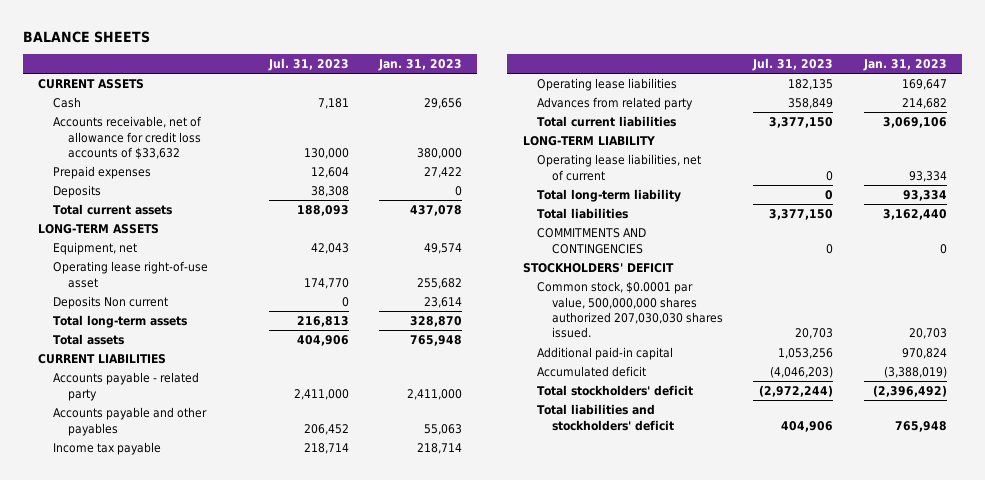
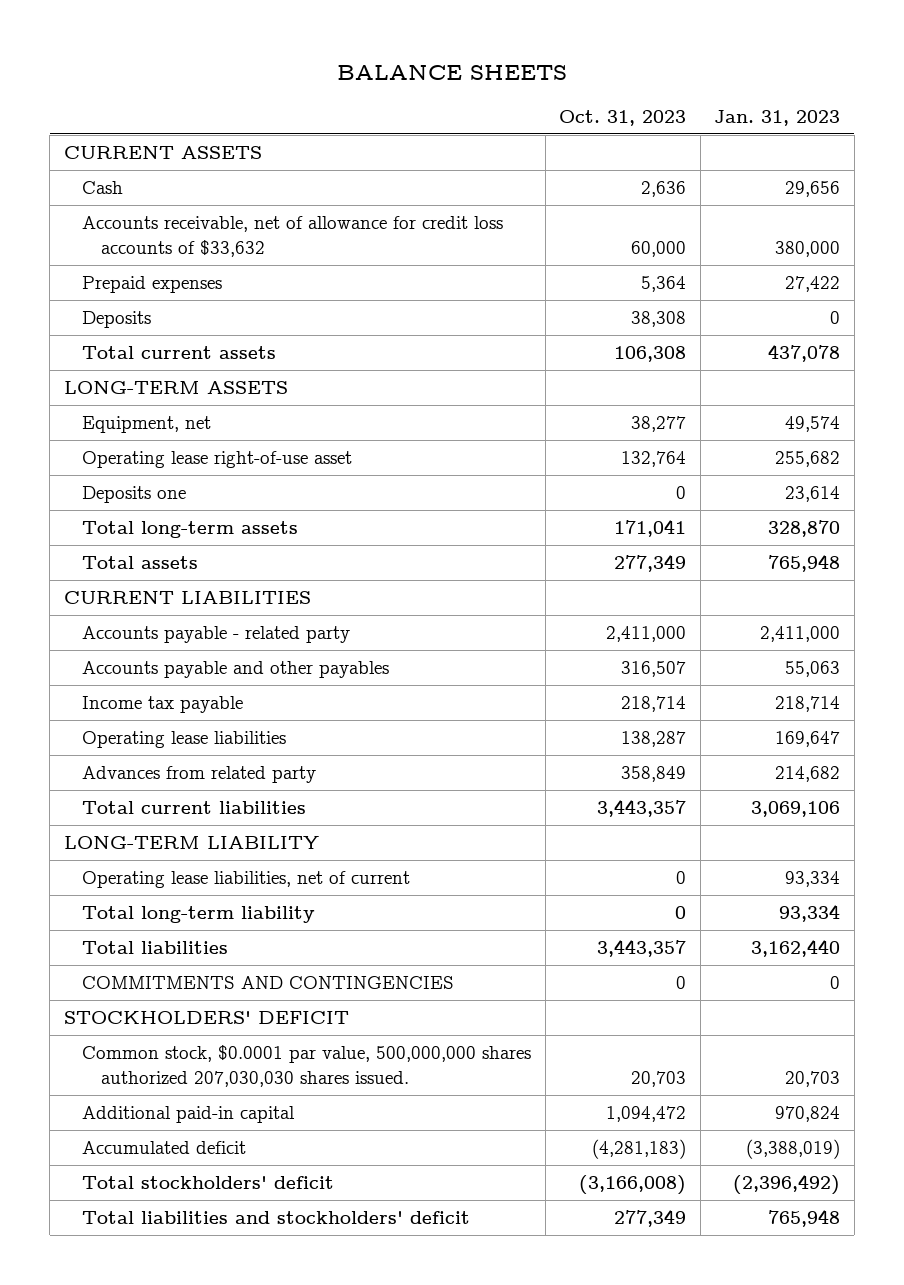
[268,58,350,72] Jul. 31, 2023 -> none
none -> [559,110,687,127] Oct. 31, 2023
[53,296,169,310] Deposits Non current -> [82,486,187,504] Deposits one

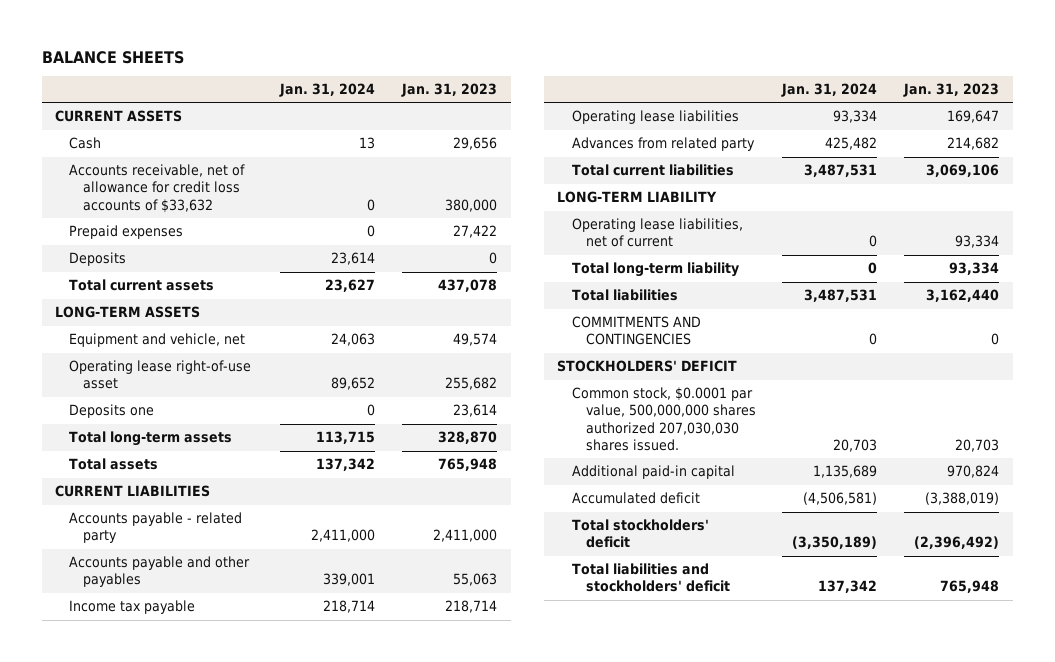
[559,110,687,127] Oct. 31, 2023 -> none
none -> [279,83,376,98] Jan. 31, 2024
[82,416,212,434] Equipment, net -> [69,333,246,348] Equipment and vehicle, net

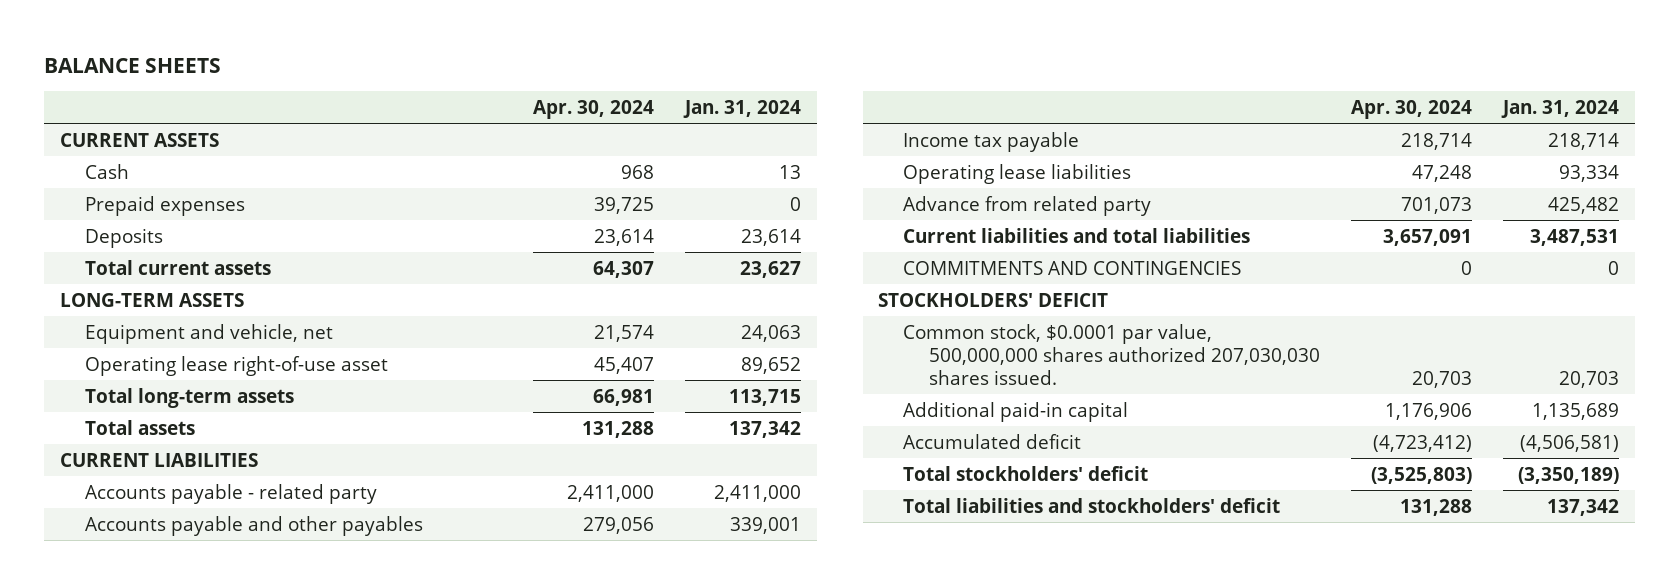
[401,83,498,98] Jan. 31, 2023 -> none
none -> [532,99,654,119] Apr. 30, 2024
[69,164,246,213] Accounts receivable, net of allowance for credit loss accounts of $33,632 -> none
[69,404,155,419] Deposits one -> none
[557,191,718,204] LONG-TERM LIABILITY -> none
[571,218,743,248] Operating lease liabilities, net of current -> none
[571,262,739,278] Total long-term liability -> none
[571,289,678,302] Total liabilities -> none
[571,137,755,152] Advances from related party -> [903,195,1152,216] Advance from related party
[571,164,734,177] Total current liabilities -> [903,227,1251,243] Current liabilities and total liabilities

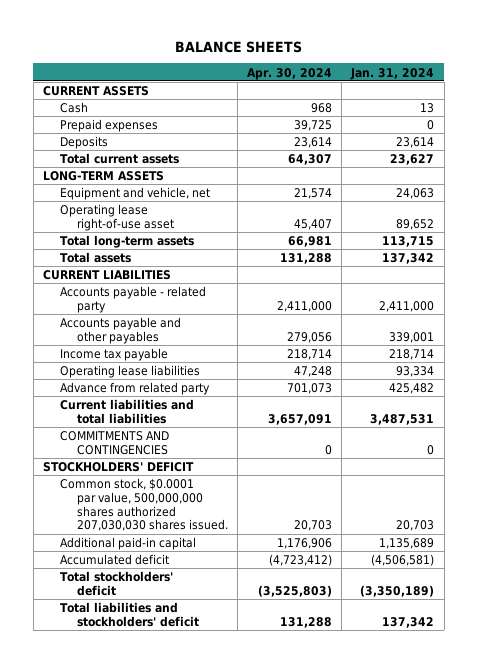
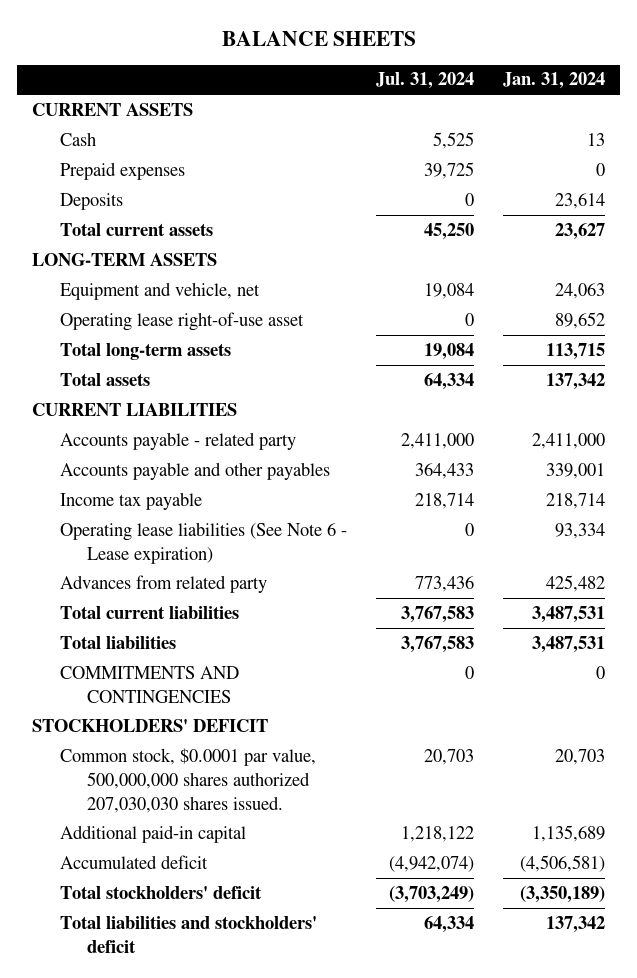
[246,67,332,80] Apr. 30, 2024 -> none
none -> [375,72,474,90] Jul. 31, 2024
[59,365,200,379] Operating lease liabilities -> [59,521,347,564] Operating lease liabilities (See Note 6 - Lease expiration)
[59,382,210,396] Advance from related party -> [59,574,267,593] Advances from related party
[59,399,194,424] Current liabilities and total liabilities -> [59,605,239,619] Total current liabilities
none -> [59,635,176,649] Total liabilities

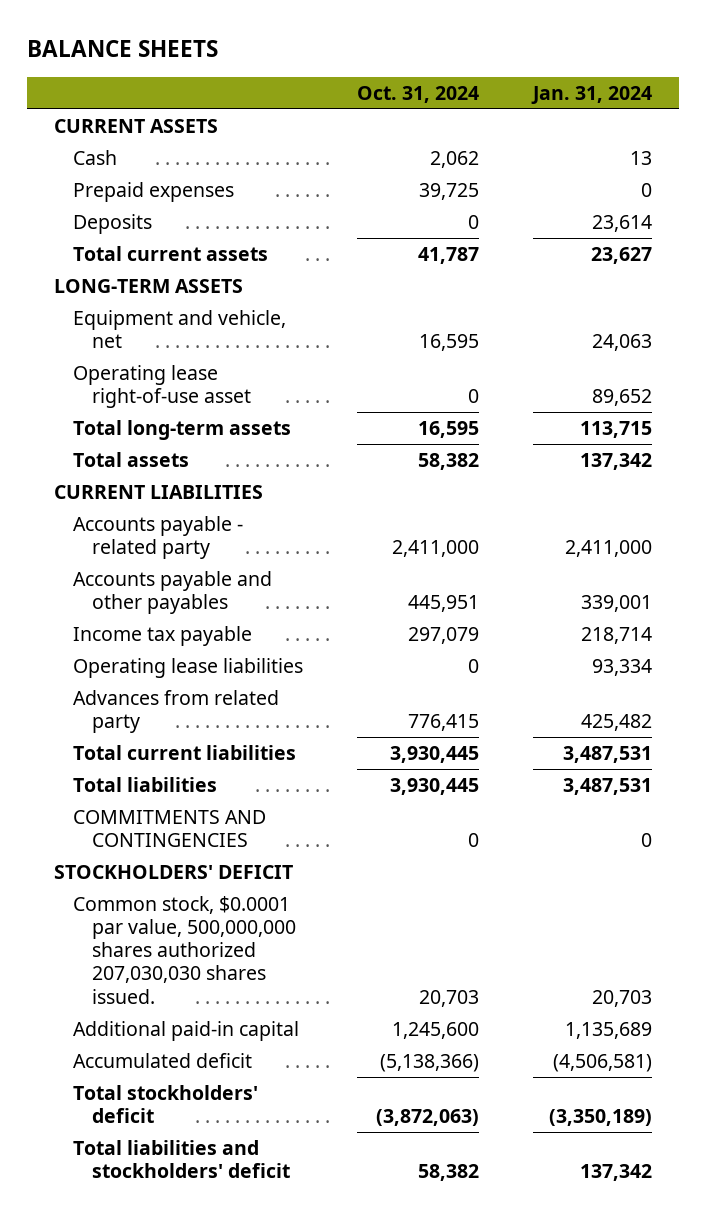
[375,72,474,90] Jul. 31, 2024 -> none
none -> [357,85,480,103] Oct. 31, 2024
[59,521,347,564] Operating lease liabilities (See Note 6 - Lease expiration) -> [72,658,303,679] Operating lease liabilities

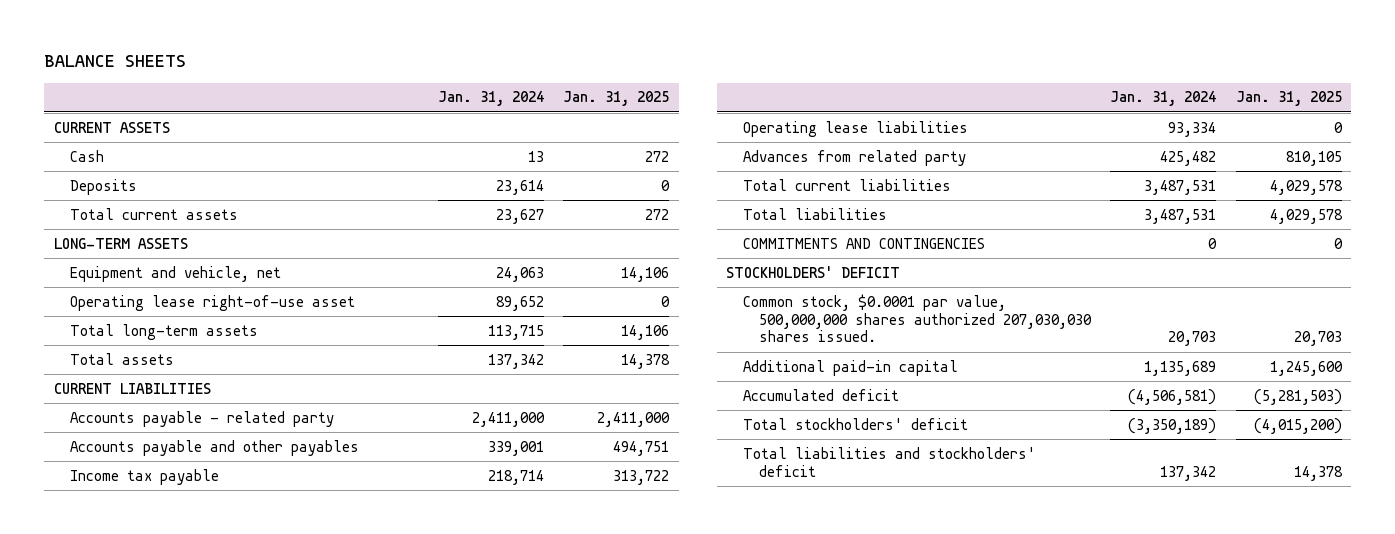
[357,85,480,103] Oct. 31, 2024 -> none
none -> [562,91,669,107] Jan. 31, 2025
[72,182,234,203] Prepaid expenses -> none

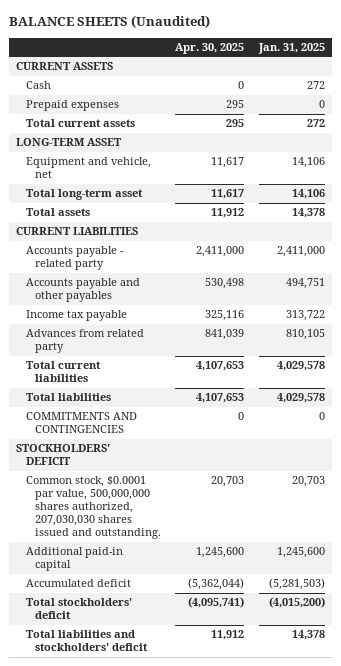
[43,55,186,68] BALANCE SHEETS -> [9,15,211,29] BALANCE SHEETS (Unaudited)
[437,91,544,107] Jan. 31, 2024 -> none
none -> [175,43,245,55] Apr. 30, 2025
[69,178,137,195] Deposits -> none
none -> [25,100,119,112] Prepaid expenses
[53,237,188,249] LONG-TERM ASSETS -> [16,138,123,147] LONG-TERM ASSET
[69,294,355,311] Operating lease right-of-use asset -> none
[69,323,258,340] Total long-term assets -> [25,189,143,201] Total long-term asset
[742,120,968,137] Operating lease liabilities -> none
[742,293,1092,343] Common stock, $0.0001 par value, 500,000,000 shares authorized 207,030,030 shares issued. -> [25,476,161,540] Common stock, $0.0001 par value, 500,000,000 shares authorized, 207,030,030 shares issued and outstanding.

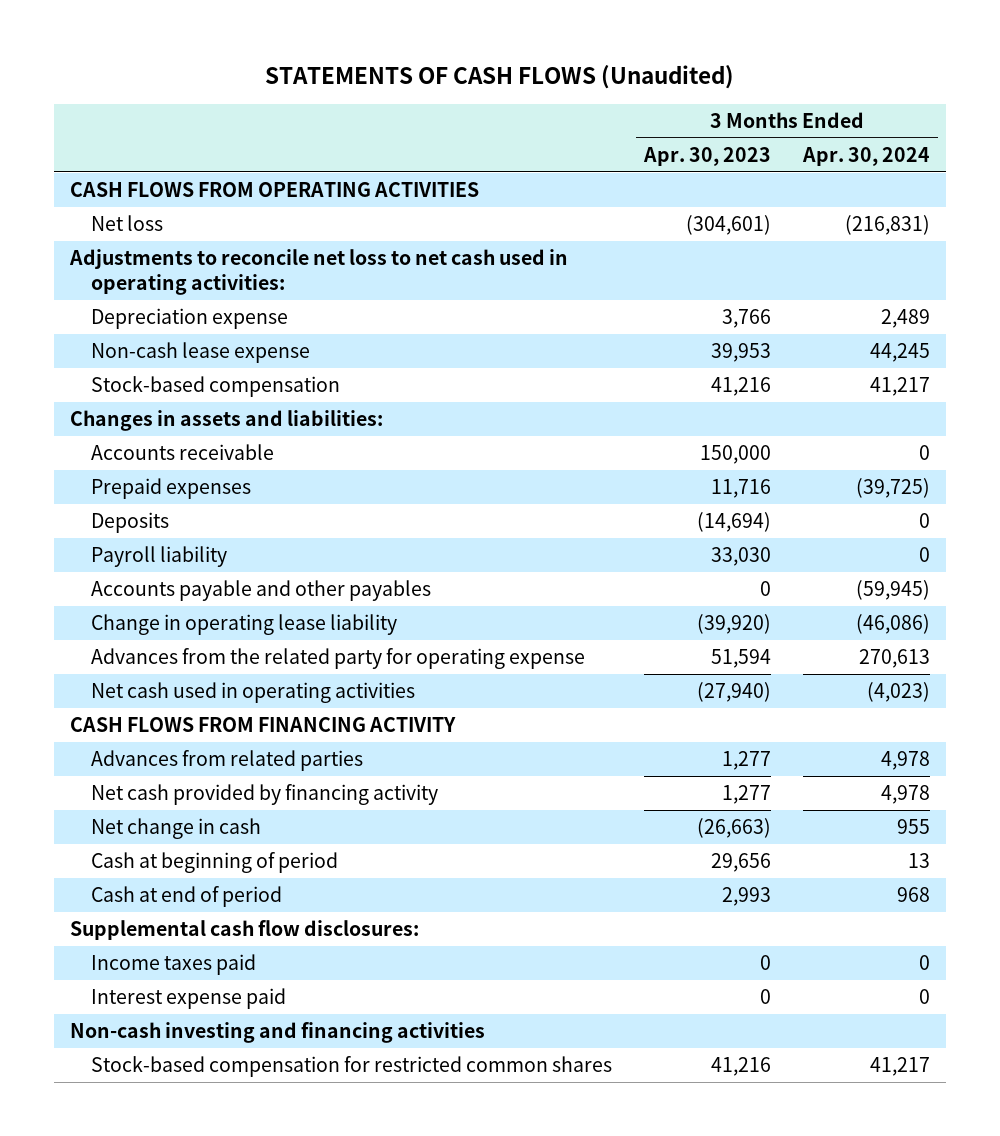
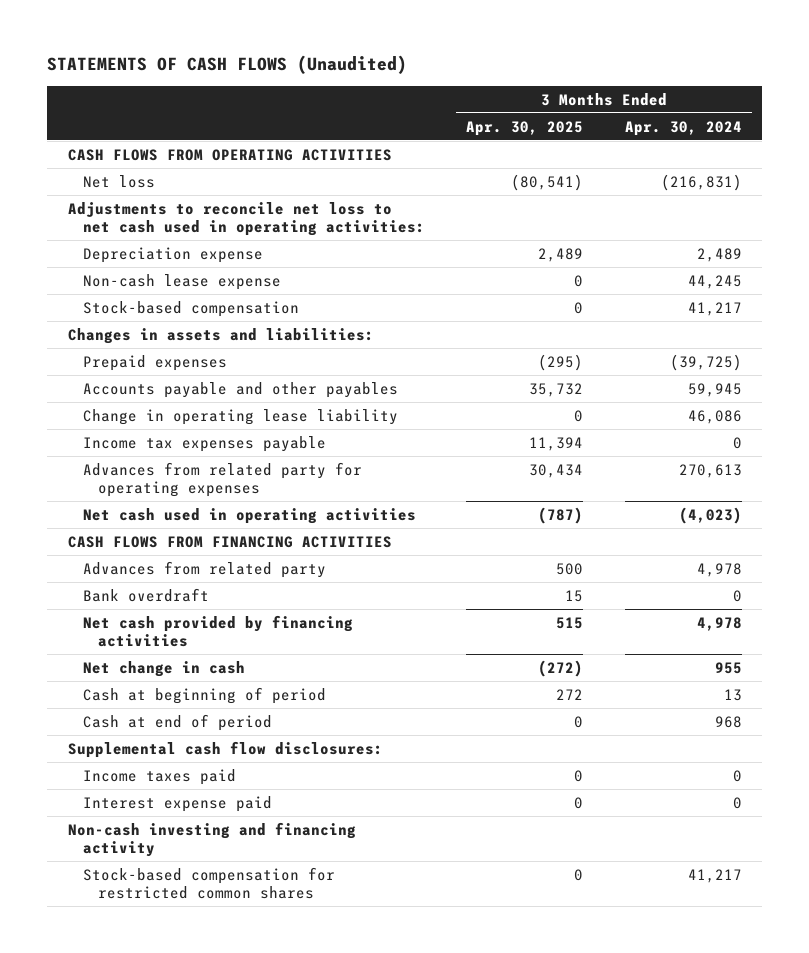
[643,147,772,167] Apr. 30, 2023 -> none
none -> [466,120,584,136] Apr. 30, 2025
[91,444,275,461] Accounts receivable -> none
[91,512,170,534] Deposits -> none
[91,546,228,568] Payroll liability -> none
[856,580,931,601] (59,945) -> [687,382,742,397] 59,945
[856,614,931,635] (46,086) -> [687,409,742,424] 46,086
none -> [82,435,326,452] Income tax expenses payable
[91,648,586,670] Advances from the related party for operating expense -> [82,461,362,497] Advances from related party for operating expenses
[70,717,457,733] CASH FLOWS FROM FINANCING ACTIVITY -> [67,535,392,548] CASH FLOWS FROM FINANCING ACTIVITIES
[91,750,364,772] Advances from related parties -> [82,560,326,578] Advances from related party
none -> [82,587,209,602] Bank overdraft
[91,784,439,806] Net cash provided by financing activity -> [82,614,353,647] Net cash provided by financing activities
[70,1022,486,1044] Non-cash investing and financing activities -> [67,821,356,857] Non-cash investing and financing activity

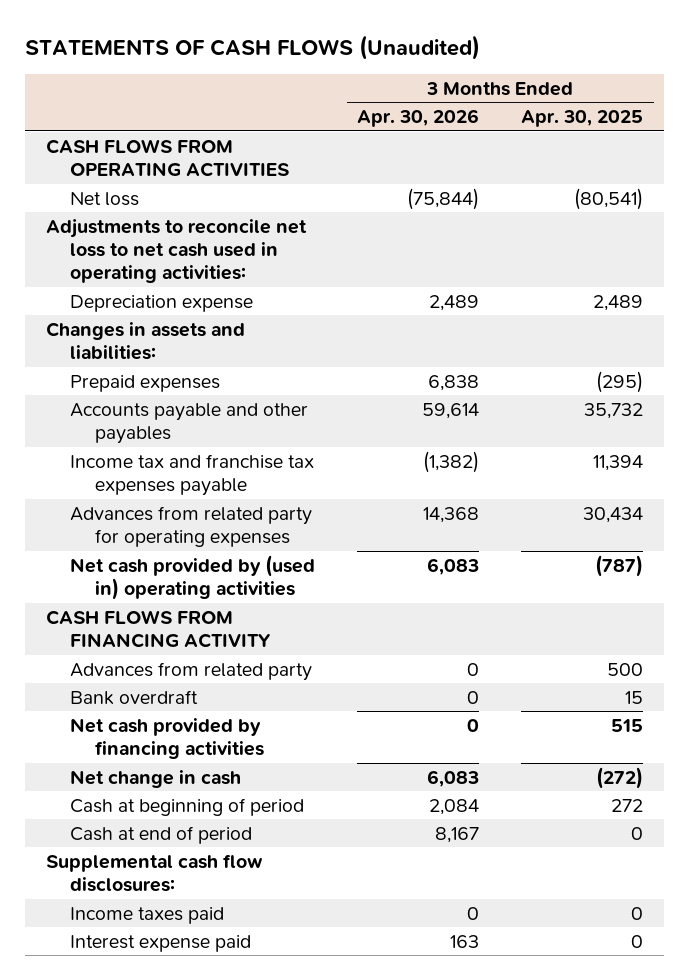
[624,120,742,136] Apr. 30, 2024 -> none
none -> [357,109,480,128] Apr. 30, 2026
[82,273,281,290] Non-cash lease expense -> none
[82,300,299,317] Stock-based compensation -> none
[82,408,398,425] Change in operating lease liability -> none
[82,435,326,452] Income tax expenses payable -> [70,453,315,496] Income tax and franchise tax expenses payable
[82,507,416,524] Net cash used in operating activities -> [70,554,316,600] Net cash provided by (used in) operating activities
[67,535,392,548] CASH FLOWS FROM FINANCING ACTIVITIES -> [45,609,272,648] CASH FLOWS FROM FINANCING ACTIVITY
[67,821,356,857] Non-cash investing and financing activity -> none
[82,866,335,899] Stock-based compensation for restricted common shares -> none

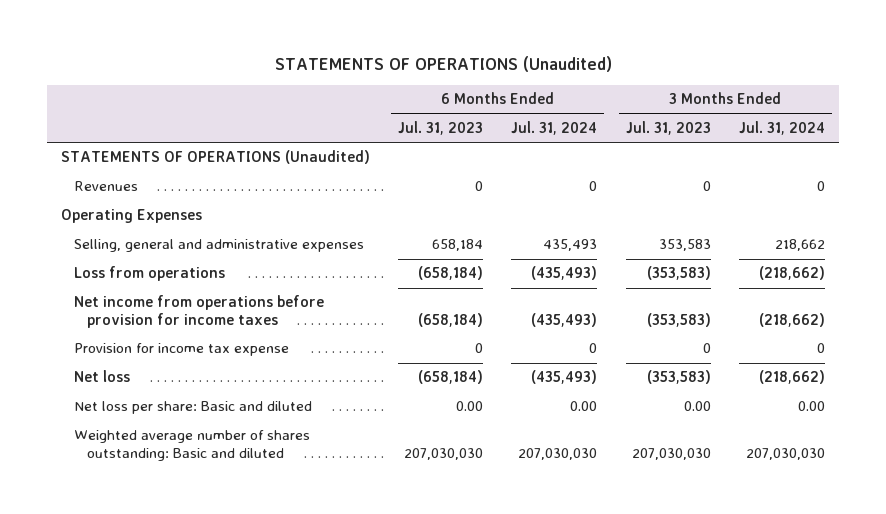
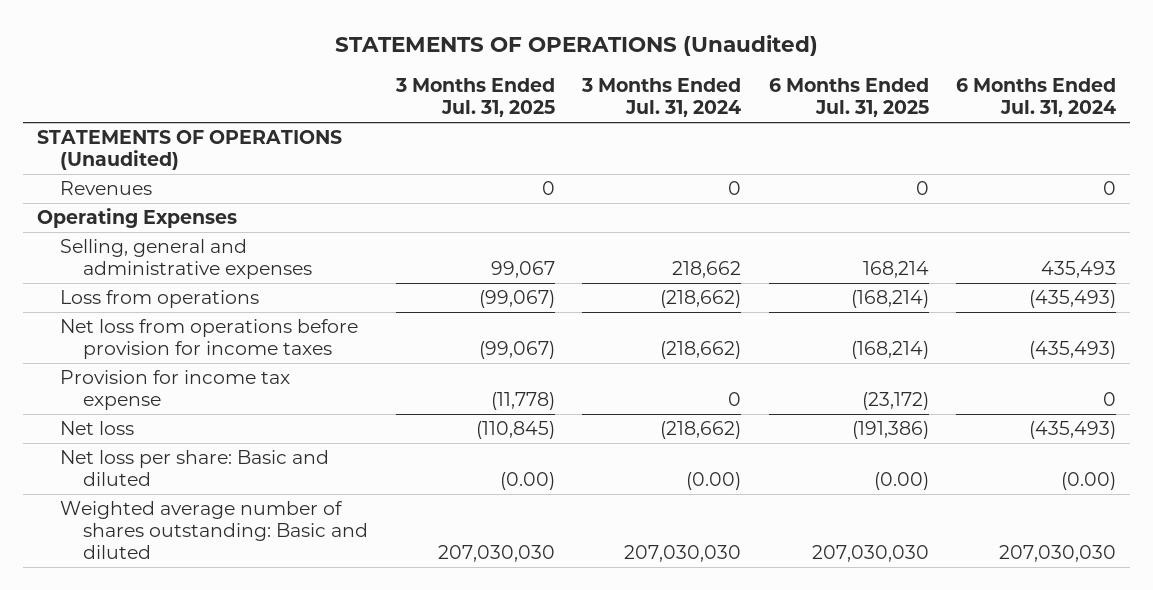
[398,120,484,135] Jul. 31, 2023 -> none
[625,120,711,135] Jul. 31, 2023 -> none
none -> [394,78,555,118] 3 Months Ended Jul. 31, 2025
none -> [768,78,929,118] 6 Months Ended Jul. 31, 2025
[73,295,324,328] Net income from operations before provision for income taxes -> [60,319,359,360] Net loss from operations before provision for income taxes
[570,401,598,412] 0.00 -> [1061,472,1117,491] (0.00)
[797,401,825,412] 0.00 -> [686,472,742,491] (0.00)

